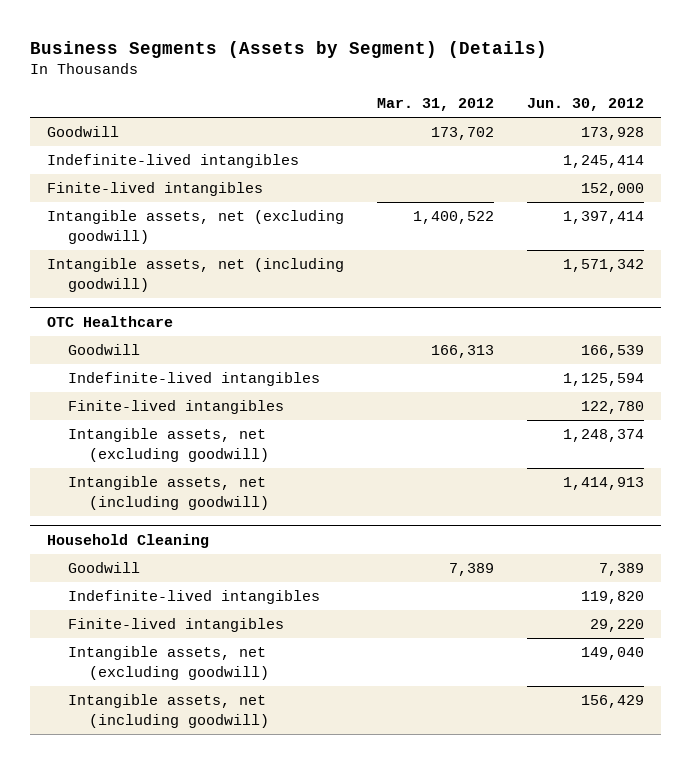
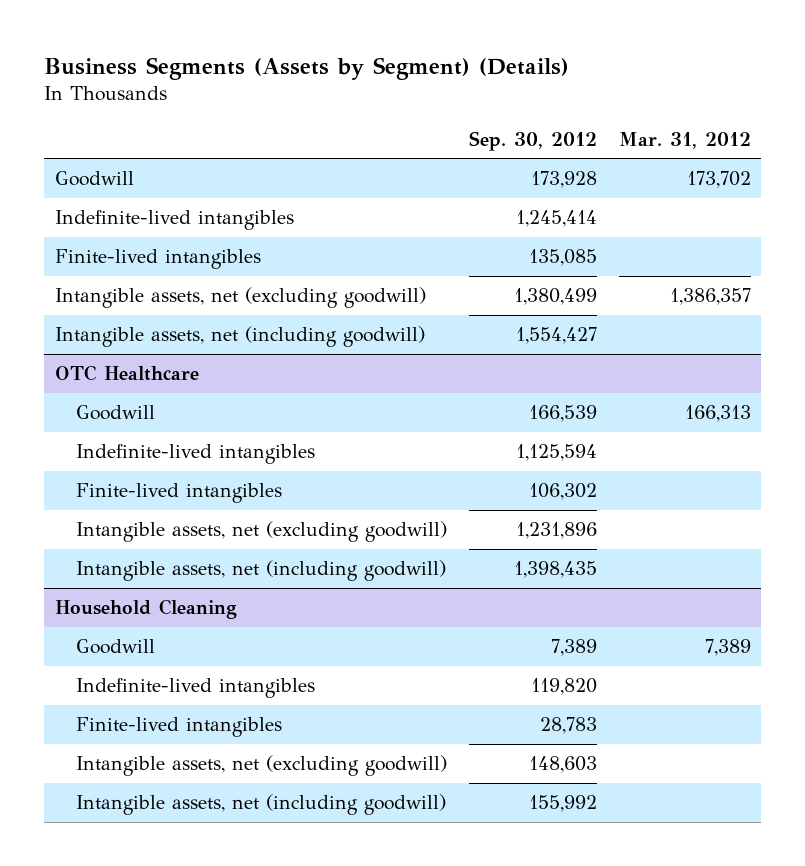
[527,98,645,112] Jun. 30, 2012 -> none
none -> [468,130,597,151] Sep. 30, 2012
[413,211,495,225] 1,400,522 -> [669,288,751,306] 1,386,357

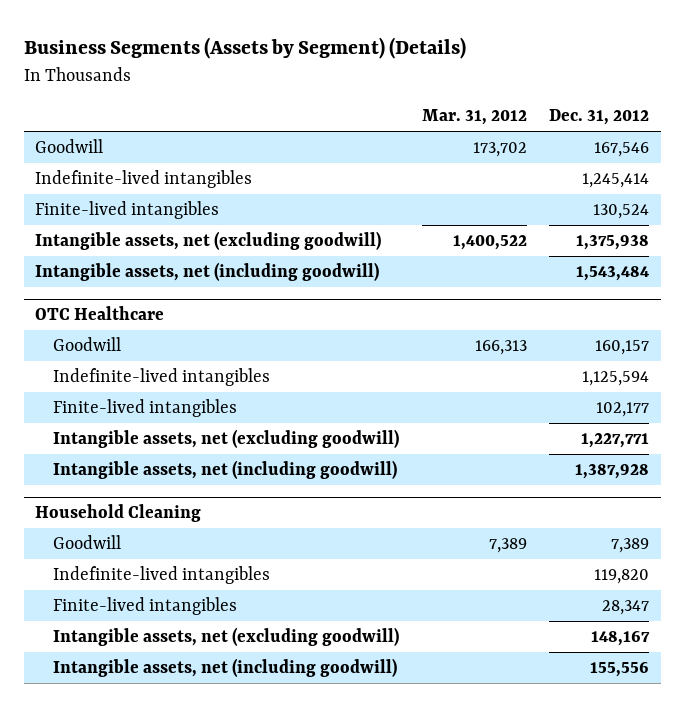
[468,130,597,151] Sep. 30, 2012 -> none
none -> [549,109,650,126] Dec. 31, 2012
[669,288,751,306] 1,386,357 -> [452,235,527,251] 1,400,522

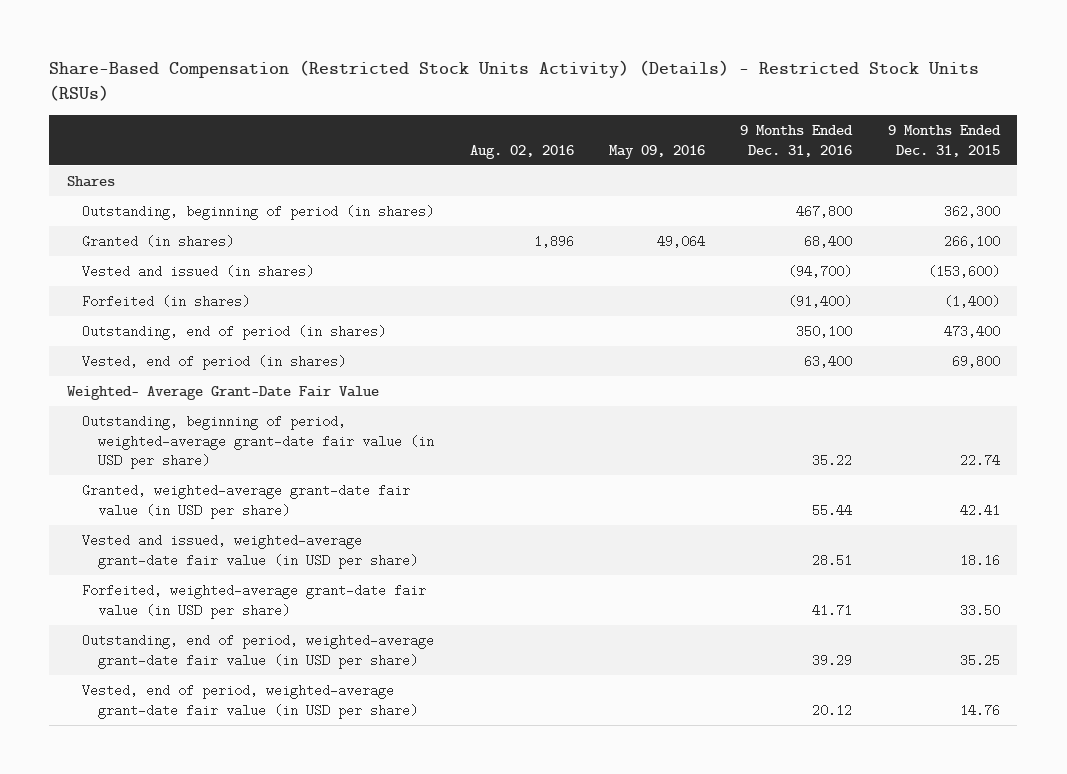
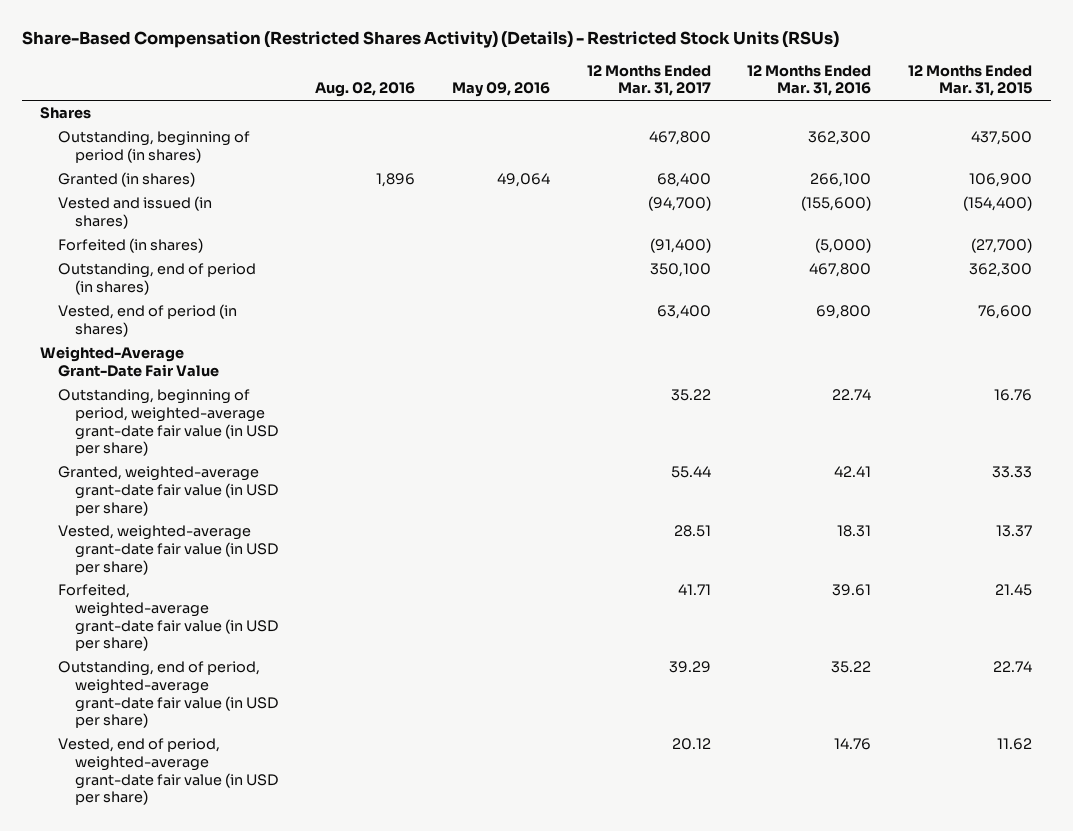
[49,60,980,101] Share-Based Compensation (Restricted Stock Units Activity) (Details) - Restricted Stock Units (RSUs) -> [21,31,839,49] Share-Based Compensation (Restricted Shares Activity) (Details) - Restricted Stock Units (RSUs)
[740,124,854,157] 9 Months Ended Dec. 31, 2016 -> none
[887,124,1001,157] 9 Months Ended Dec. 31, 2015 -> none
none -> [586,64,711,97] 12 Months Ended Mar. 31, 2017
none -> [747,64,872,97] 12 Months Ended Mar. 31, 2016
none -> [908,64,1033,97] 12 Months Ended Mar. 31, 2015
[66,385,379,400] Weighted- Average Grant-Date Fair Value -> [40,346,219,377] Weighted-Average Grant-Date Fair Value
[82,533,418,569] Vested and issued, weighted-average grant-date fair value (in USD per share) -> [57,525,279,575] Vested, weighted-average grant-date fair value (in USD per share)

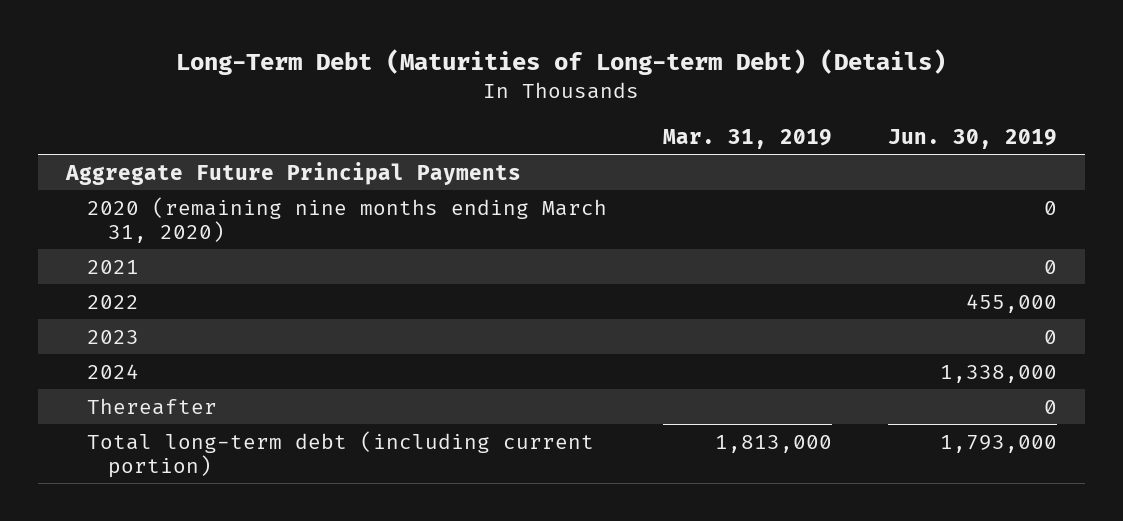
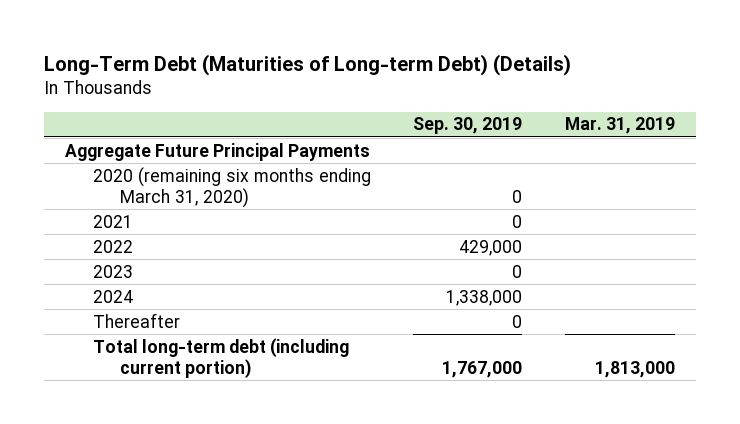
[887,128,1057,149] Jun. 30, 2019 -> none
none -> [413,117,523,135] Sep. 30, 2019
[87,196,608,244] 2020 (remaining nine months ending March 31, 2020) -> [92,166,371,208] 2020 (remaining six months ending March 31, 2020)

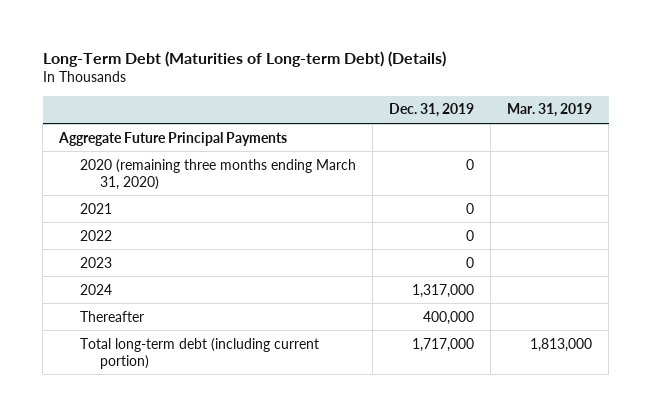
[413,117,523,135] Sep. 30, 2019 -> none
none -> [388,103,474,118] Dec. 31, 2019
[92,166,371,208] 2020 (remaining six months ending March 31, 2020) -> [79,158,356,190] 2020 (remaining three months ending March 31, 2020)

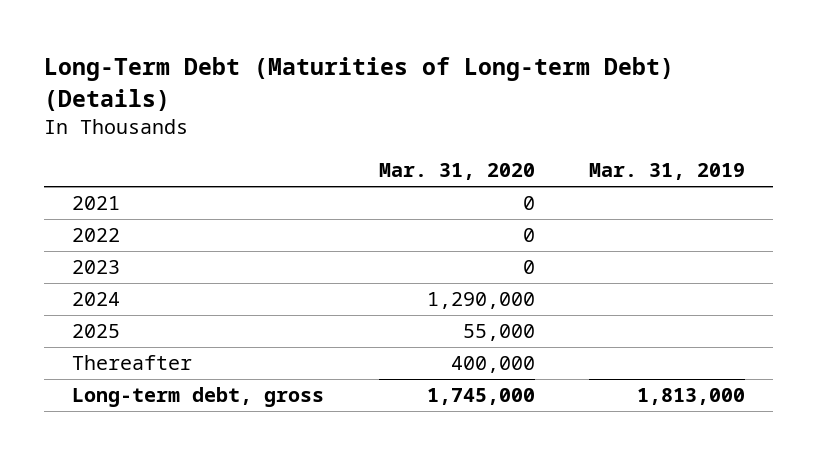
[388,103,474,118] Dec. 31, 2019 -> none
none -> [378,163,535,181] Mar. 31, 2020
[58,131,288,146] Aggregate Future Principal Payments -> none
[79,158,356,190] 2020 (remaining three months ending March 31, 2020) -> none
none -> [71,324,120,339] 2025
[79,337,319,369] Total long-term debt (including current portion) -> [71,387,324,408] Long-term debt, gross

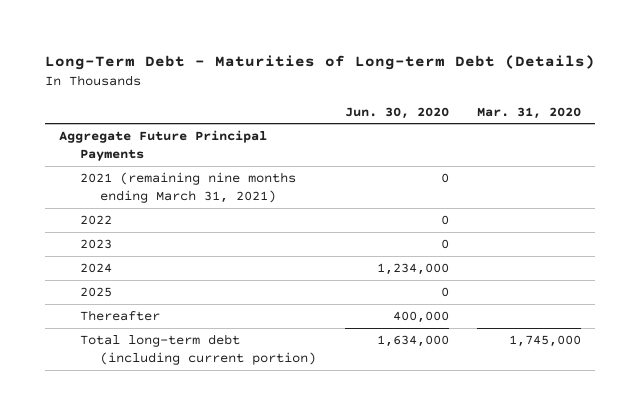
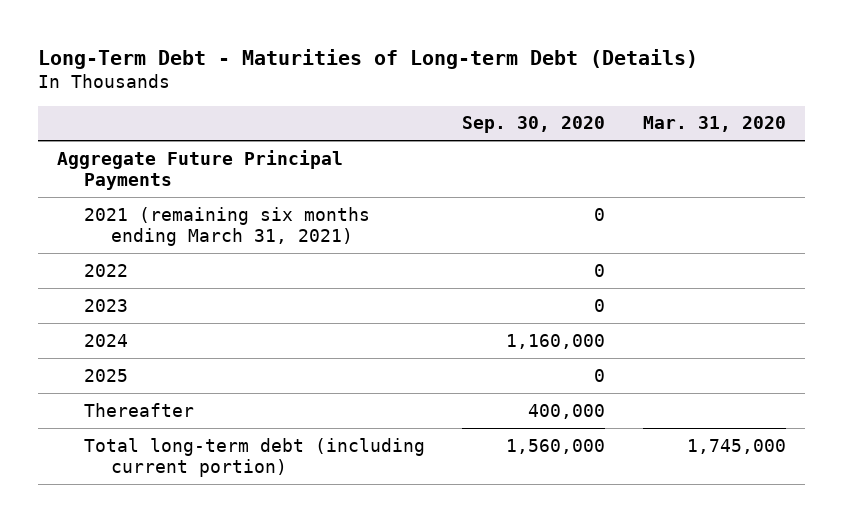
[344,106,449,119] Jun. 30, 2020 -> none
none -> [462,116,606,134] Sep. 30, 2020
[79,172,296,203] 2021 (remaining nine months ending March 31, 2021) -> [83,206,370,247] 2021 (remaining six months ending March 31, 2021)

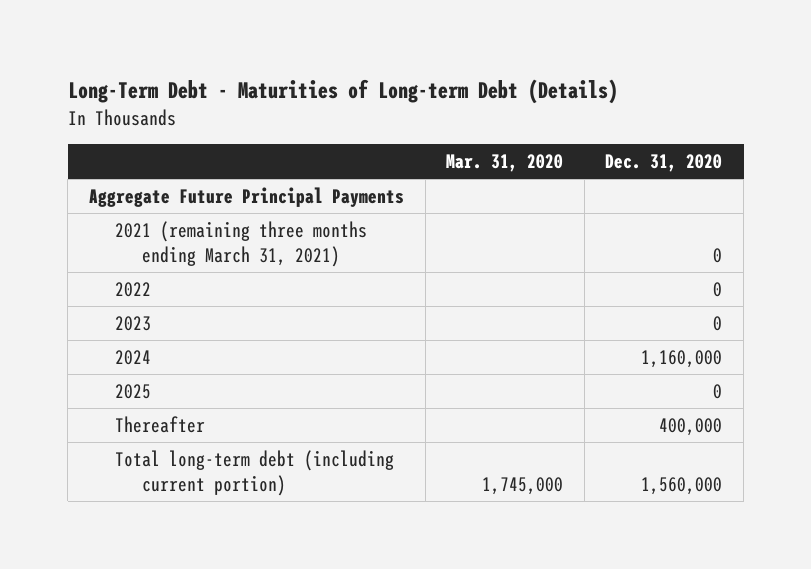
[462,116,606,134] Sep. 30, 2020 -> none
none -> [605,154,723,173] Dec. 31, 2020
[83,206,370,247] 2021 (remaining six months ending March 31, 2021) -> [115,220,368,268] 2021 (remaining three months ending March 31, 2021)

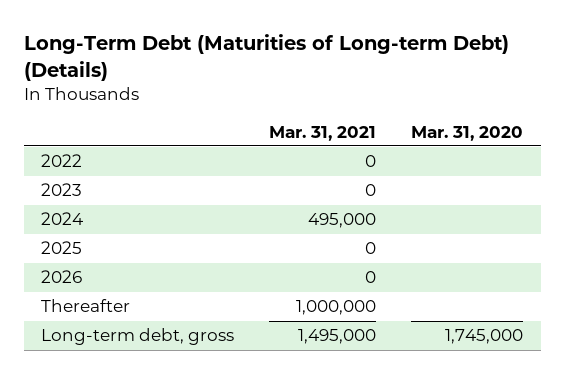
[67,79,618,105] Long-Term Debt - Maturities of Long-term Debt (Details) -> [23,34,509,81] Long-Term Debt (Maturities of Long-term Debt) (Details)
[605,154,723,173] Dec. 31, 2020 -> none
none -> [269,125,377,141] Mar. 31, 2021
[88,186,404,207] Aggregate Future Principal Payments -> none
[115,220,368,268] 2021 (remaining three months ending March 31, 2021) -> none
none -> [41,270,83,284] 2026
[115,449,395,497] Total long-term debt (including current portion) -> [41,328,235,346] Long-term debt, gross

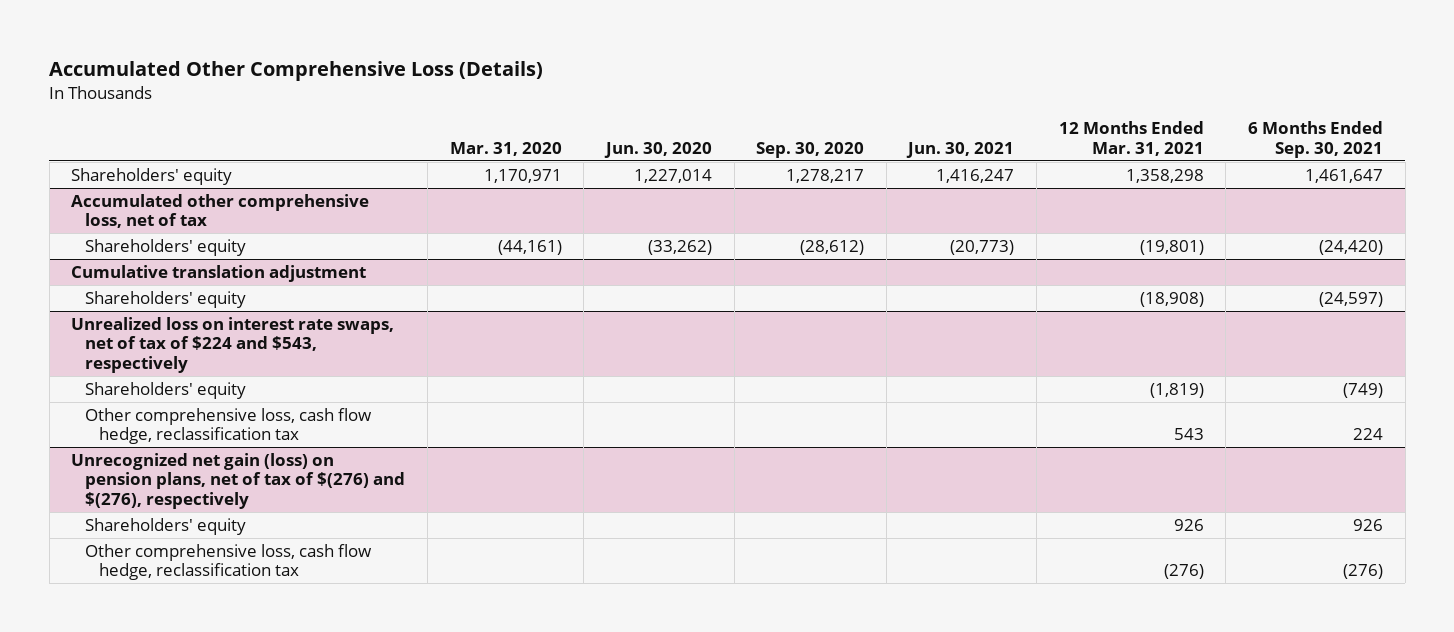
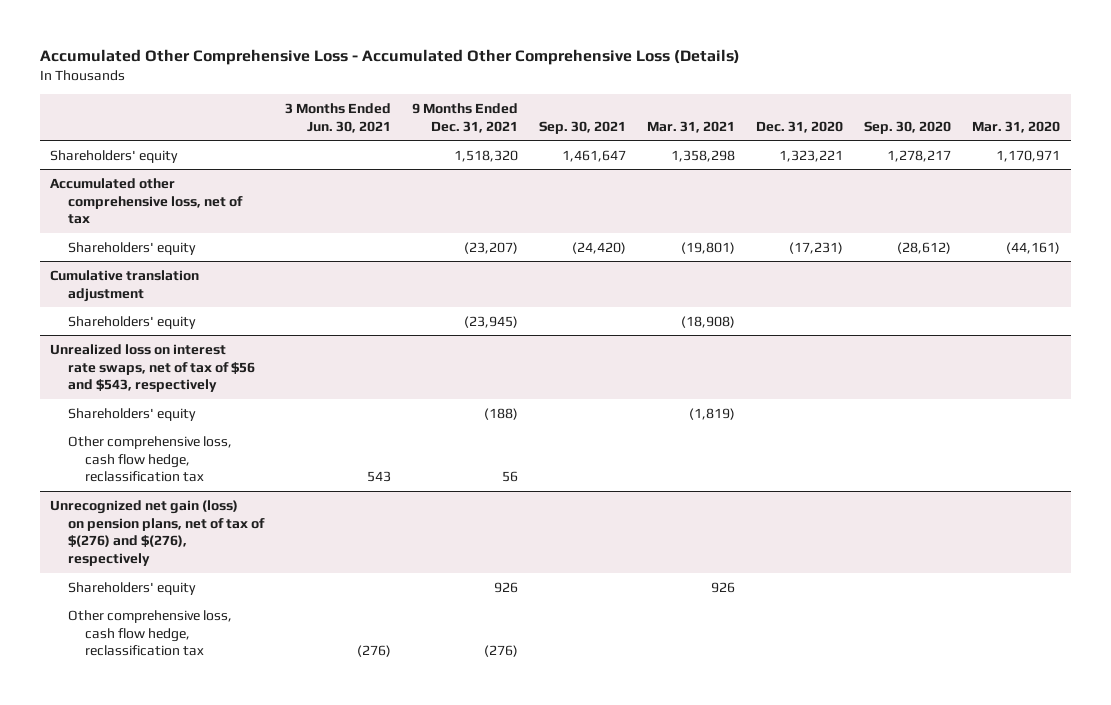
[49,60,544,81] Accumulated Other Comprehensive Loss (Details) -> [39,49,740,66] Accumulated Other Comprehensive Loss - Accumulated Other Comprehensive Loss (Details)
[603,141,712,158] Jun. 30, 2020 -> none
[906,141,1015,158] Jun. 30, 2021 -> none
[1058,121,1204,156] 12 Months Ended Mar. 31, 2021 -> none
[1247,121,1383,158] 6 Months Ended Sep. 30, 2021 -> none
none -> [284,102,391,133] 3 Months Ended Jun. 30, 2021
none -> [411,102,518,133] 9 Months Ended Dec. 31, 2021
none -> [538,120,626,134] Sep. 30, 2021
none -> [647,120,736,133] Mar. 31, 2021
none -> [756,120,844,133] Dec. 31, 2020
[71,316,395,374] Unrealized loss on interest rate swaps, net of tax of $224 and $543, respectively -> [50,343,255,393] Unrealized loss on interest rate swaps, net of tax of $56 and $543, respectively

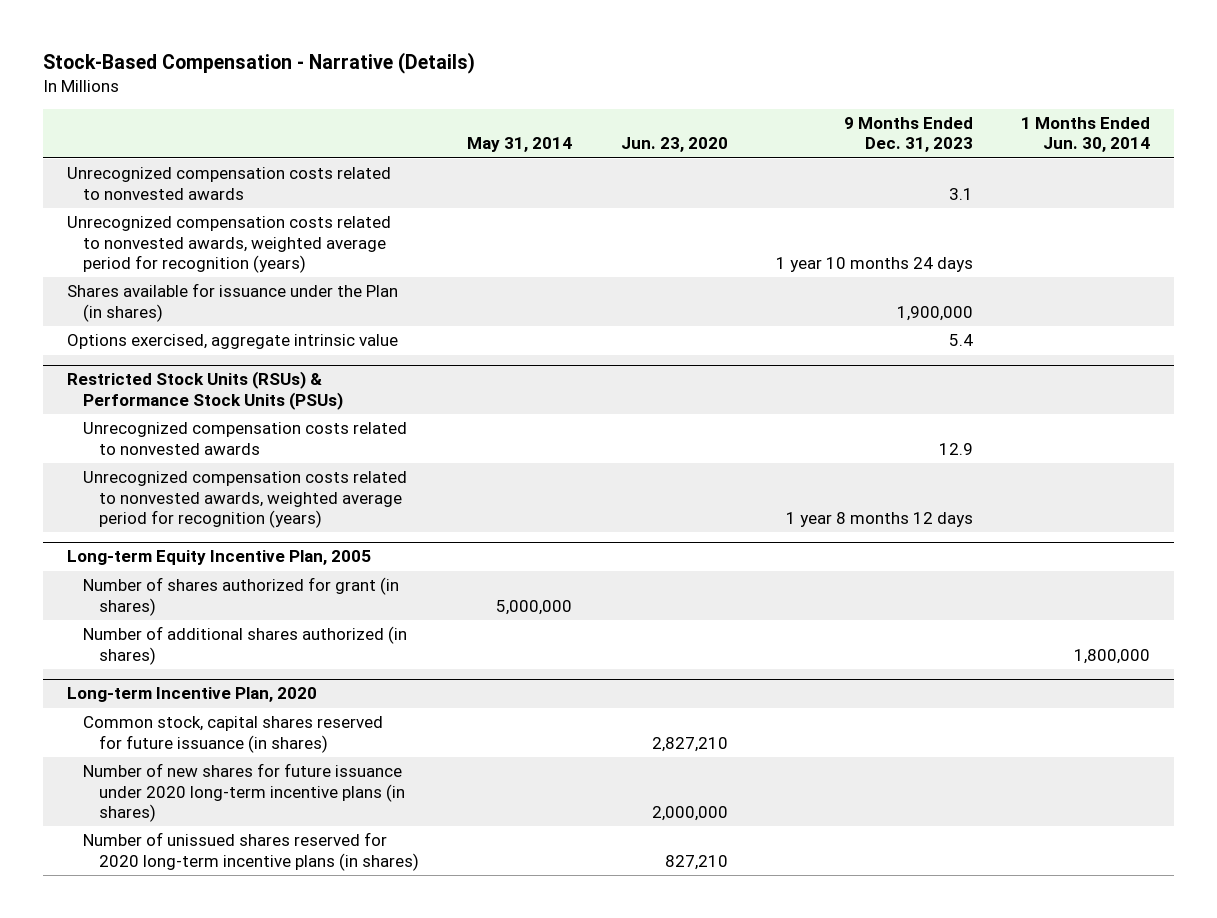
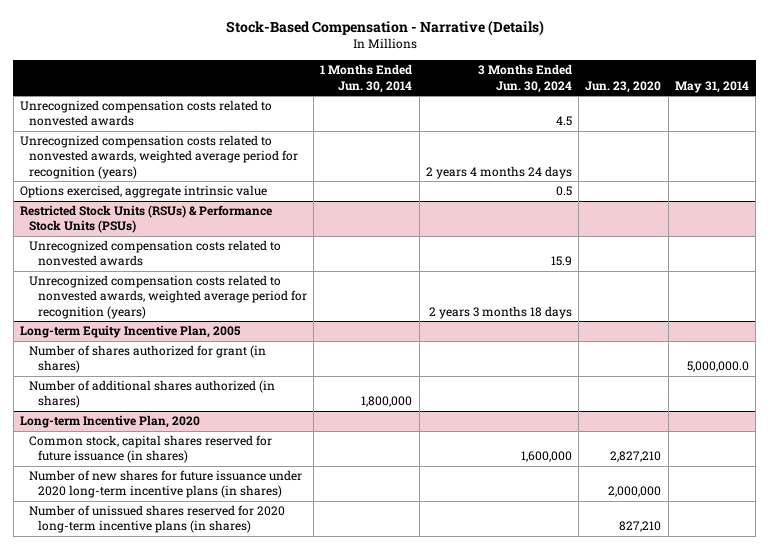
[843,116,973,153] 9 Months Ended Dec. 31, 2023 -> none
none -> [477,64,572,93] 3 Months Ended Jun. 30, 2024
[67,283,399,322] Shares available for issuance under the Plan (in shares) -> none
[496,599,573,615] 5,000,000 -> [687,361,750,373] 5,000,000.0

